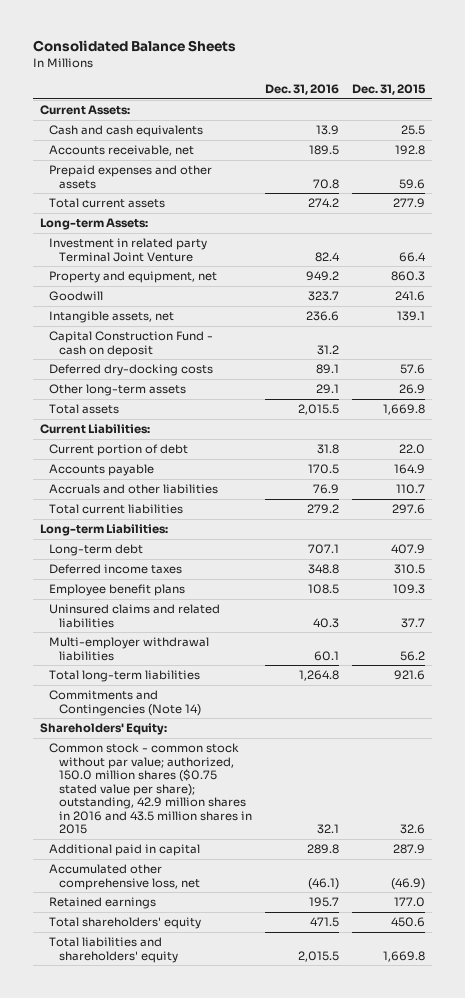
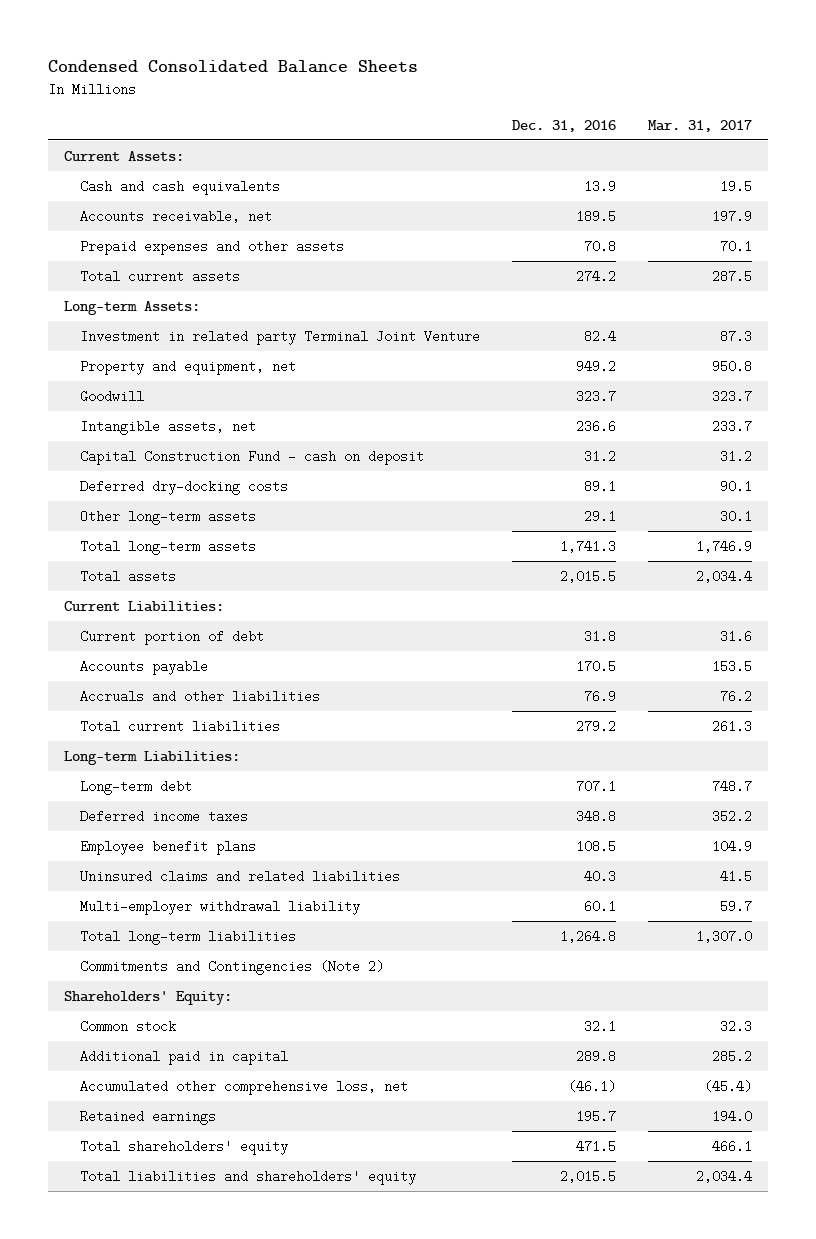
[33,40,237,53] Consolidated Balance Sheets -> [47,60,418,74] Condensed Consolidated Balance Sheets
[352,84,427,96] Dec. 31, 2015 -> none
none -> [648,119,753,132] Mar. 31, 2017
none -> [79,539,256,555] Total long-term assets
[49,637,210,661] Multi-employer withdrawal liabilities -> [79,899,360,915] Multi-employer withdrawal liability
[49,690,202,716] Commitments and Contingencies (Note 14) -> [79,959,384,975] Commitments and Contingencies (Note 2)
[49,743,253,835] Common stock - common stock without par value; authorized, 150.0 million shares ($0.75 stated value per share); outstanding, 42.9 million shares in 2016 and 43.5 million shares in 2015 -> [79,1019,176,1033] Common stock

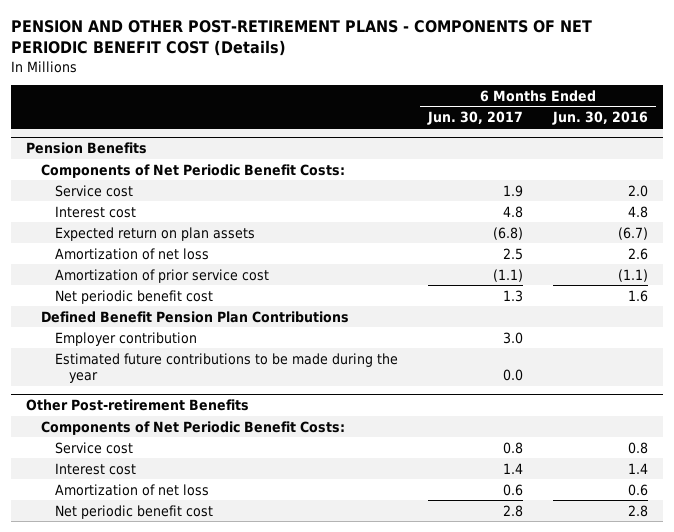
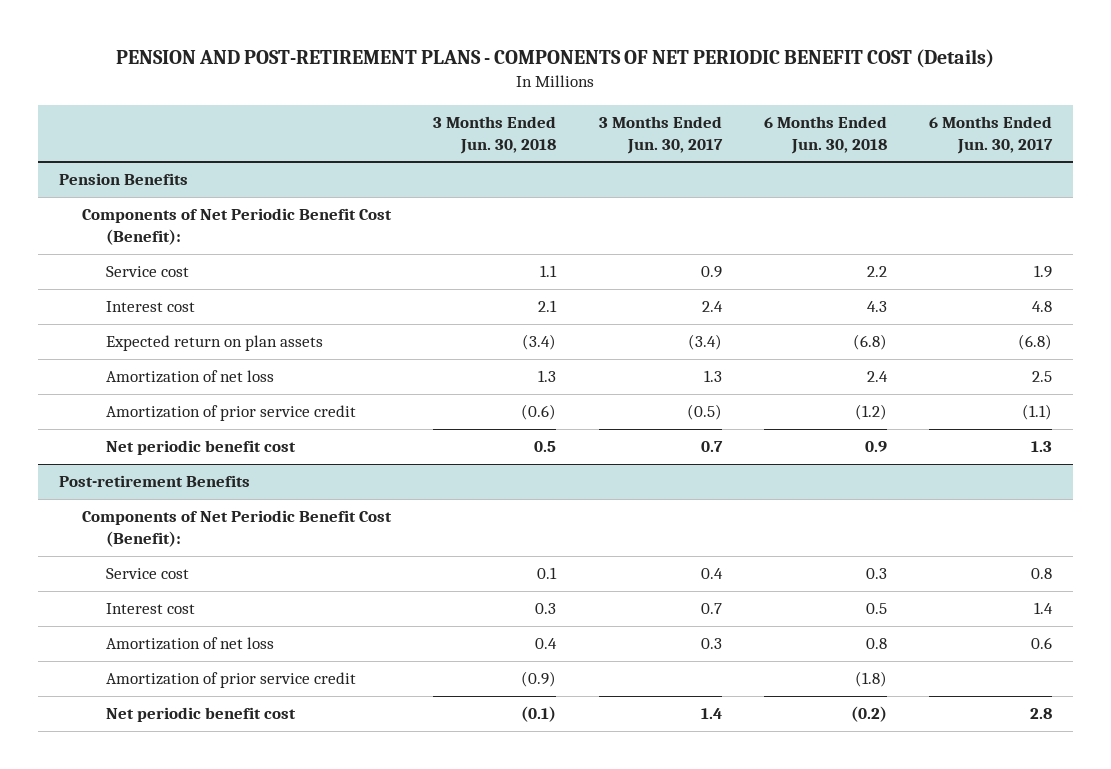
[11,20,593,57] PENSION AND OTHER POST-RETIREMENT PLANS - COMPONENTS OF NET PERIODIC BENEFIT COST (Details) -> [116,49,995,69] PENSION AND POST-RETIREMENT PLANS - COMPONENTS OF NET PERIODIC BENEFIT COST (Details)
[552,111,649,126] Jun. 30, 2016 -> none
none -> [433,115,557,154] 3 Months Ended Jun. 30, 2018
none -> [598,115,723,154] 3 Months Ended Jun. 30, 2017
none -> [763,115,887,154] 6 Months Ended Jun. 30, 2018
[40,163,345,178] Components of Net Periodic Benefit Costs: -> [82,208,393,246] Components of Net Periodic Benefit Cost (Benefit):
[54,268,269,283] Amortization of prior service cost -> [105,405,356,422] Amortization of prior service credit
[40,310,349,323] Defined Benefit Pension Plan Contributions -> none
[54,331,197,346] Employer contribution -> none
[54,352,398,384] Estimated future contributions to be made during the year -> none
[26,398,250,411] Other Post-retirement Benefits -> [58,475,250,488] Post-retirement Benefits
[40,420,345,435] Components of Net Periodic Benefit Costs: -> [82,510,393,548] Components of Net Periodic Benefit Cost (Benefit):
none -> [105,672,356,689] Amortization of prior service credit

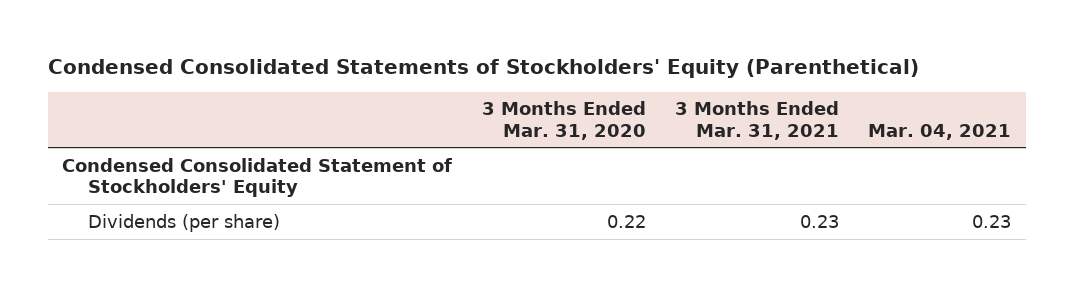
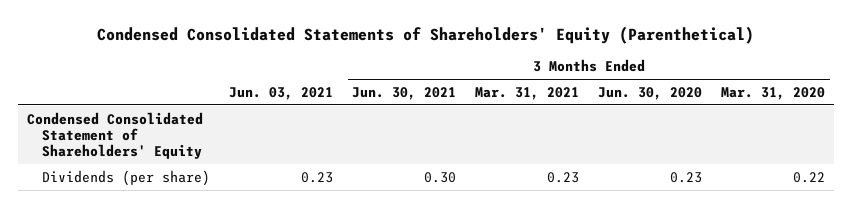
[47,59,919,79] Condensed Consolidated Statements of Stockholders' Equity (Parenthetical) -> [97,25,755,44] Condensed Consolidated Statements of Shareholders' Equity (Parenthetical)
[868,123,1012,140] Mar. 04, 2021 -> none
none -> [229,86,334,100] Jun. 03, 2021
none -> [352,86,457,100] Jun. 30, 2021
none -> [598,86,703,100] Jun. 30, 2020
[62,157,453,197] Condensed Consolidated Statement of Stockholders' Equity -> [27,111,204,160] Condensed Consolidated Statement of Shareholders' Equity

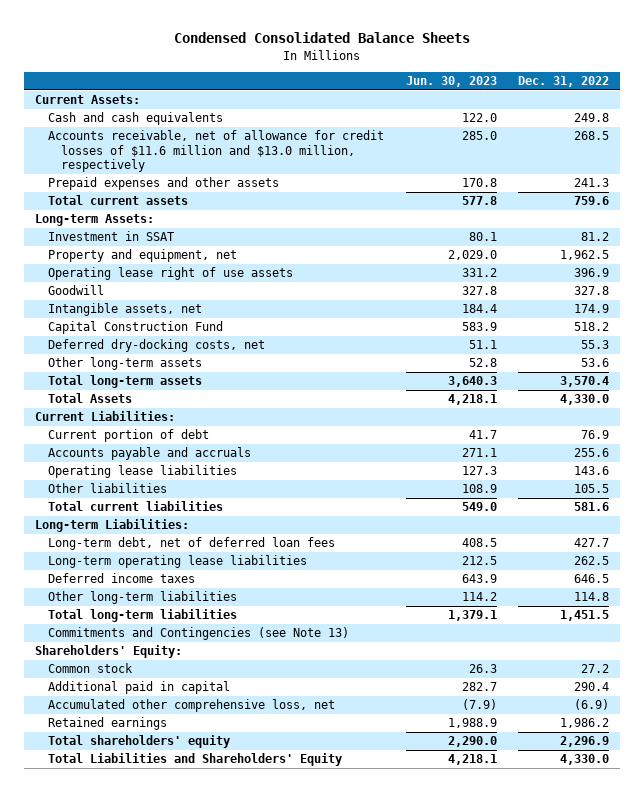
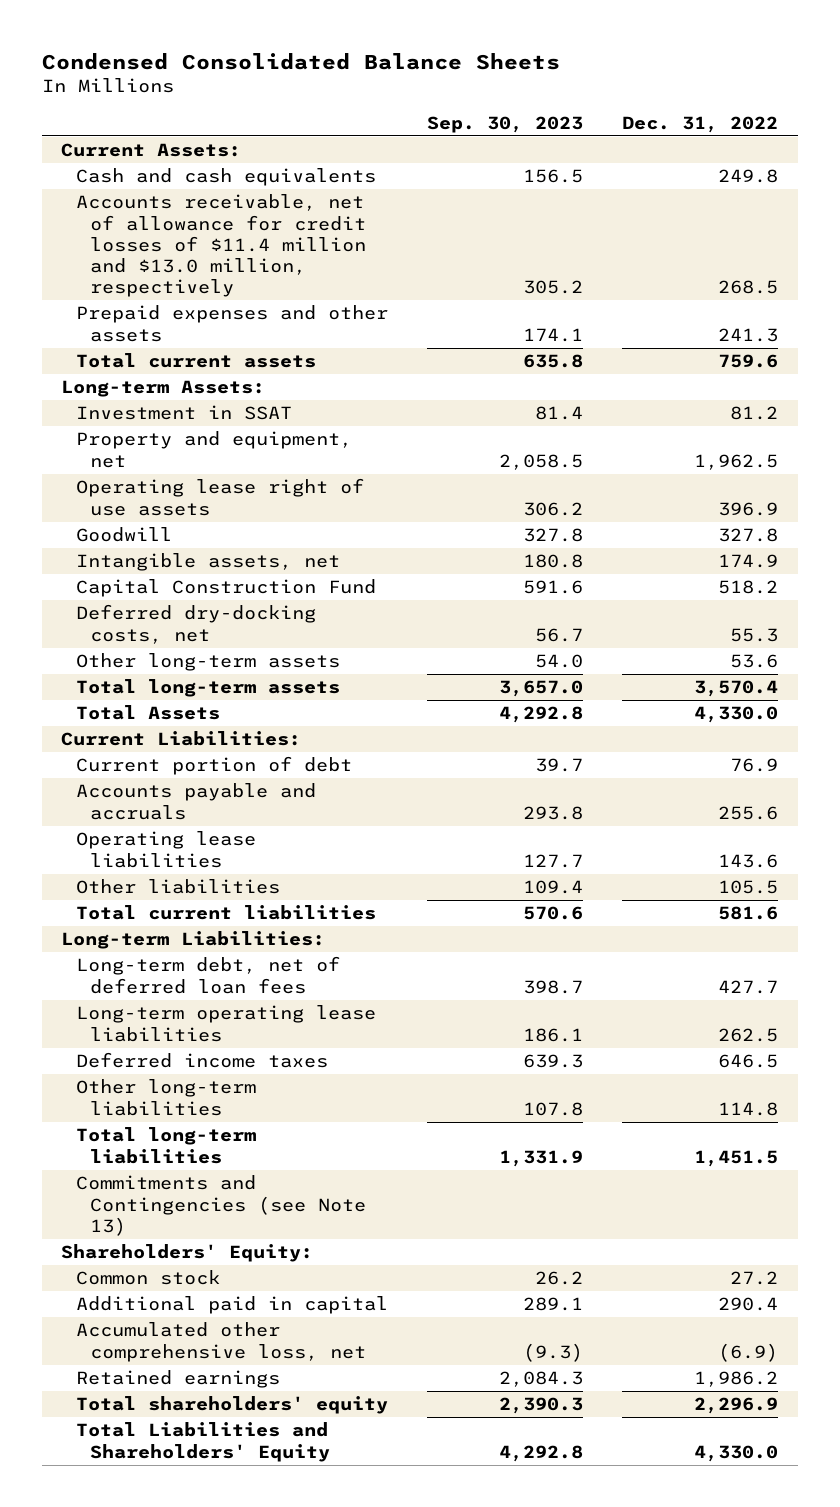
[405,76,497,88] Jun. 30, 2023 -> none
none -> [427,115,584,133] Sep. 30, 2023
[48,130,385,173] Accounts receivable, net of allowance for credit losses of $11.6 million and $13.0 million, respectively -> [75,194,366,298] Accounts receivable, net of allowance for credit losses of $11.4 million and $13.0 million, respectively

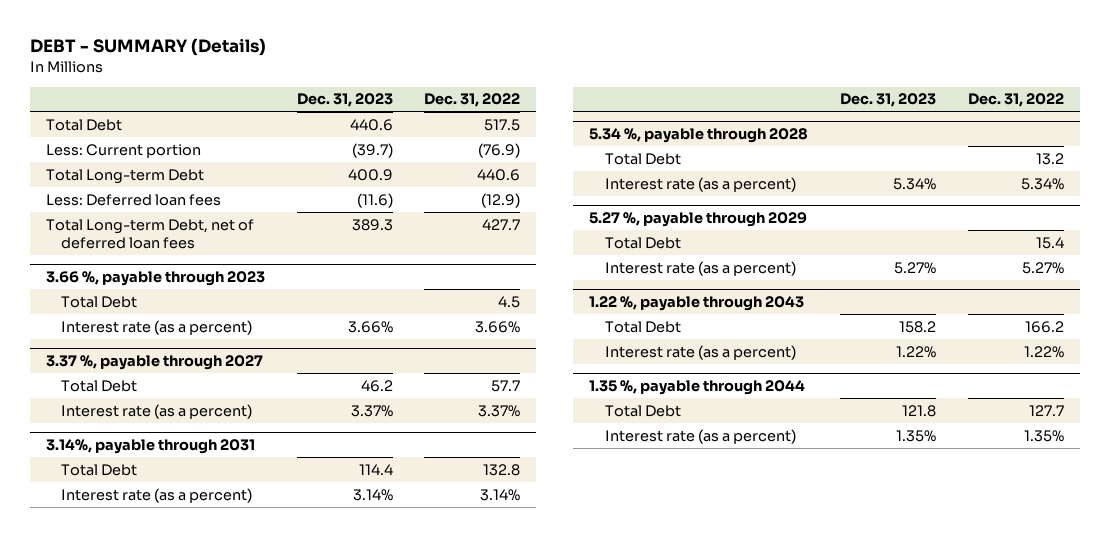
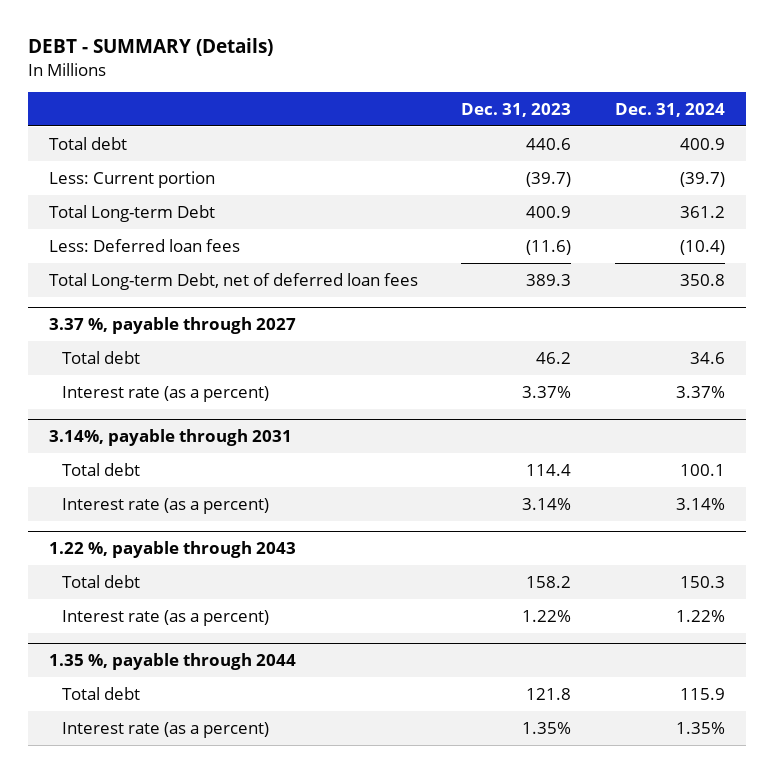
[424,93,521,108] Dec. 31, 2022 -> none
none -> [614,103,725,118] Dec. 31, 2024
[45,118,122,131] Total Debt -> [49,136,128,150] Total debt
[45,270,265,286] 3.66 %, payable through 2023 -> none
[61,295,138,308] Total Debt -> none
[61,319,253,335] Interest rate (as a percent) -> none
[61,379,138,392] Total Debt -> [61,350,140,364] Total debt
[61,463,138,476] Total Debt -> [61,462,140,476] Total debt
[589,127,809,143] 5.34 %, payable through 2028 -> none
[604,152,681,165] Total Debt -> none
[604,176,796,192] Interest rate (as a percent) -> none
[589,211,808,227] 5.27 %, payable through 2029 -> none
[604,236,681,249] Total Debt -> none
[604,260,796,276] Interest rate (as a percent) -> none
[604,320,681,333] Total Debt -> [61,574,140,588] Total debt
[604,404,681,417] Total Debt -> [61,686,140,700] Total debt

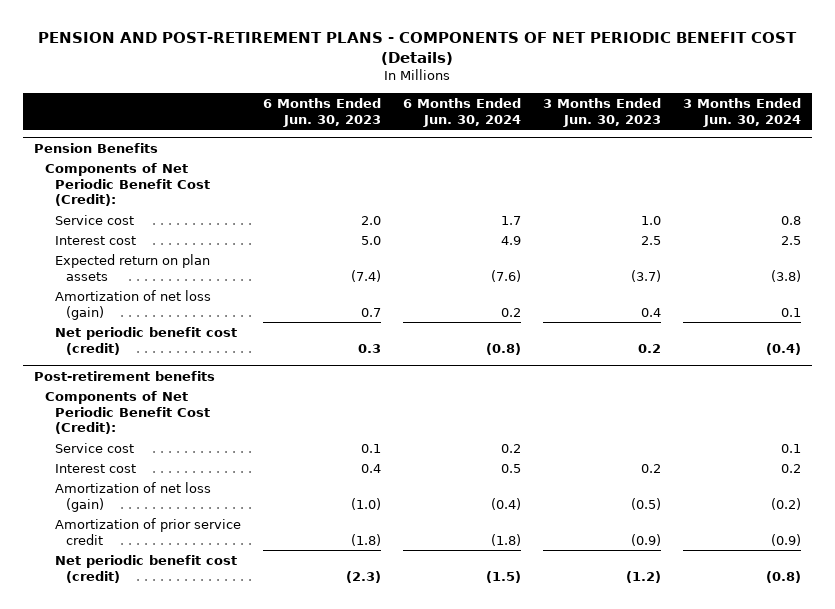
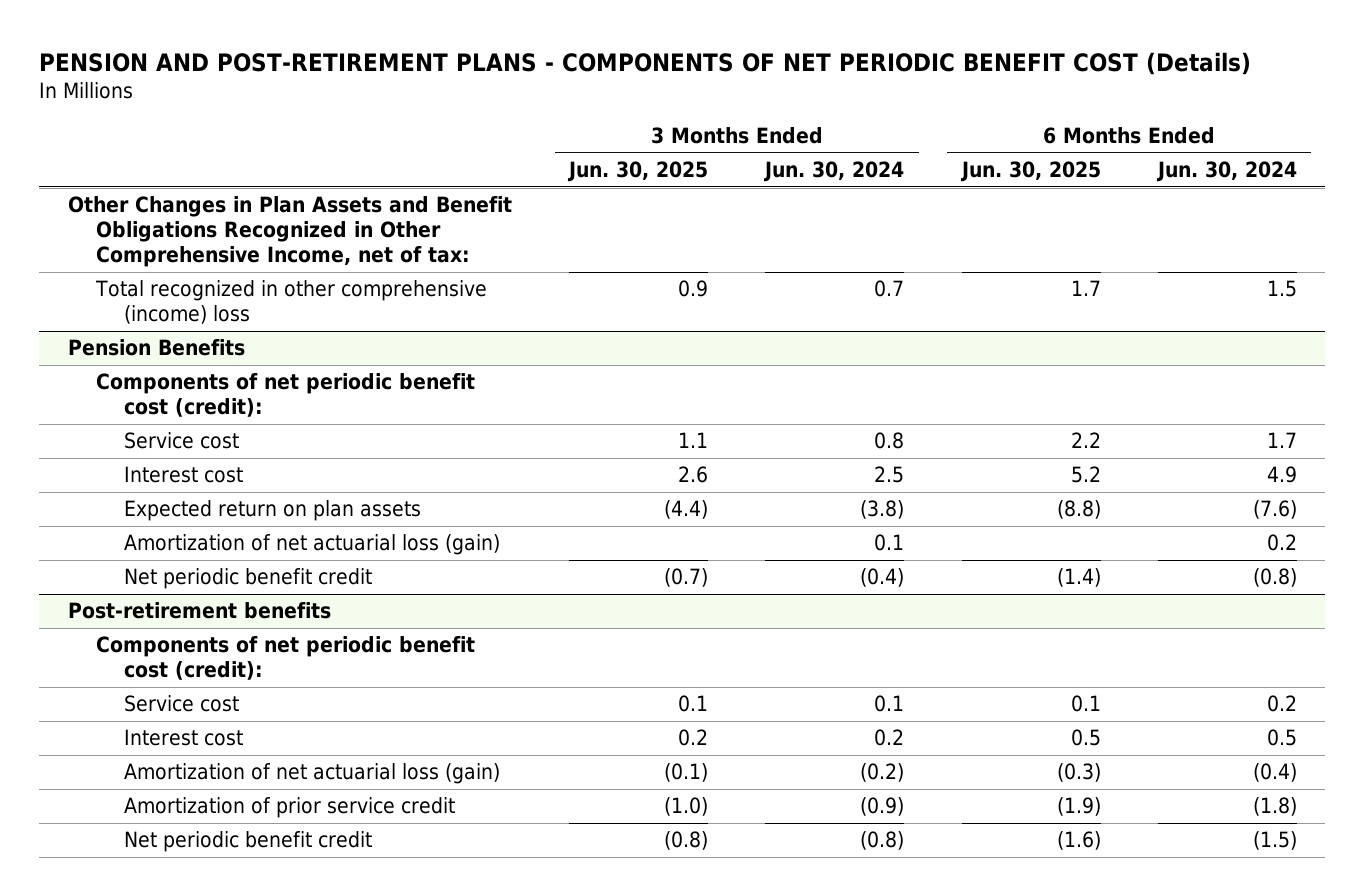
[263,98,382,127] 6 Months Ended Jun. 30, 2023 -> none
[542,98,661,127] 3 Months Ended Jun. 30, 2023 -> none
none -> [567,161,709,183] Jun. 30, 2025
none -> [959,161,1101,183] Jun. 30, 2025
none -> [67,196,512,268] Other Changes in Plan Assets and Benefit Obligations Recognized in Other Comprehensive Income, net of tax:
none -> [94,280,487,325] Total recognized in other comprehensive (income) loss
[44,162,211,207] Components of Net Periodic Benefit Cost (Credit): -> [95,373,475,418] Components of net periodic benefit cost (credit):
[55,289,212,320] Amortization of net loss (gain) -> [123,534,500,556] Amortization of net actuarial loss (gain)
[55,326,238,355] Net periodic benefit cost (credit) -> [123,568,372,590] Net periodic benefit credit
[44,390,211,435] Components of Net Periodic Benefit Cost (Credit): -> [95,636,475,681] Components of net periodic benefit cost (credit):
[55,481,212,512] Amortization of net loss (gain) -> [123,763,500,785] Amortization of net actuarial loss (gain)
[55,554,238,583] Net periodic benefit cost (credit) -> [123,831,372,853] Net periodic benefit credit

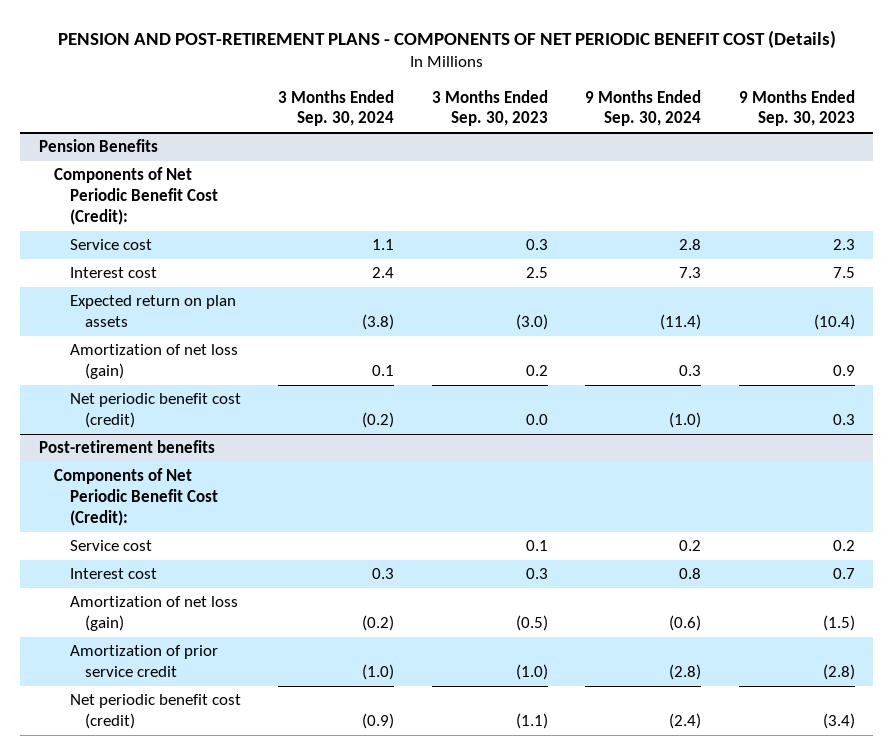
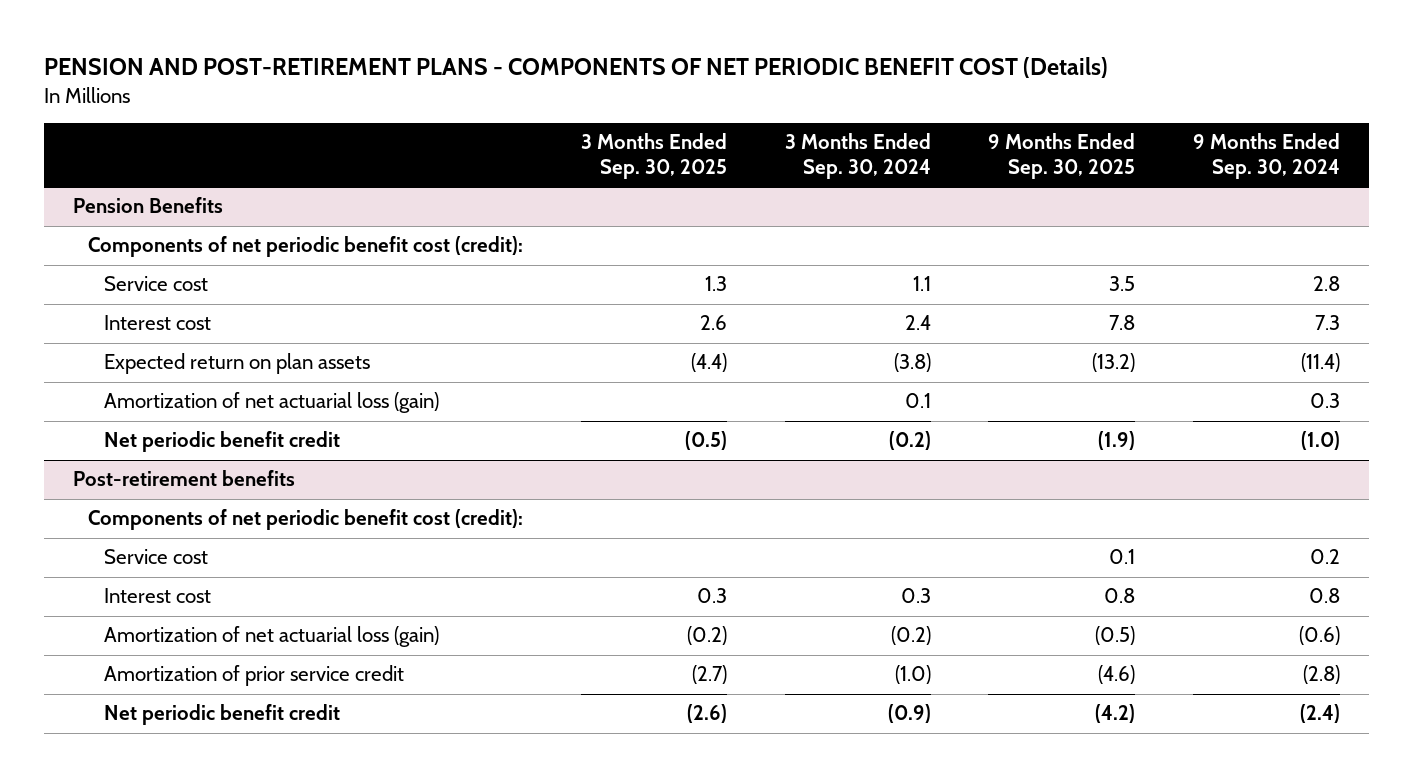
[431,89,548,127] 3 Months Ended Sep. 30, 2023 -> none
[738,89,855,127] 9 Months Ended Sep. 30, 2023 -> none
none -> [581,133,728,180] 3 Months Ended Sep. 30, 2025
none -> [988,133,1136,180] 9 Months Ended Sep. 30, 2025
[54,167,218,225] Components of Net Periodic Benefit Cost (Credit): -> [88,236,524,258] Components of net periodic benefit cost (credit):
[69,344,238,380] Amortization of net loss (gain) -> [103,392,439,414] Amortization of net actuarial loss (gain)
[69,393,241,429] Net periodic benefit cost (credit) -> [103,431,340,453] Net periodic benefit credit
[54,468,218,526] Components of Net Periodic Benefit Cost (Credit): -> [88,509,524,531] Components of net periodic benefit cost (credit):
[69,596,238,632] Amortization of net loss (gain) -> [103,626,439,648] Amortization of net actuarial loss (gain)
[69,694,241,730] Net periodic benefit cost (credit) -> [103,704,340,726] Net periodic benefit credit

